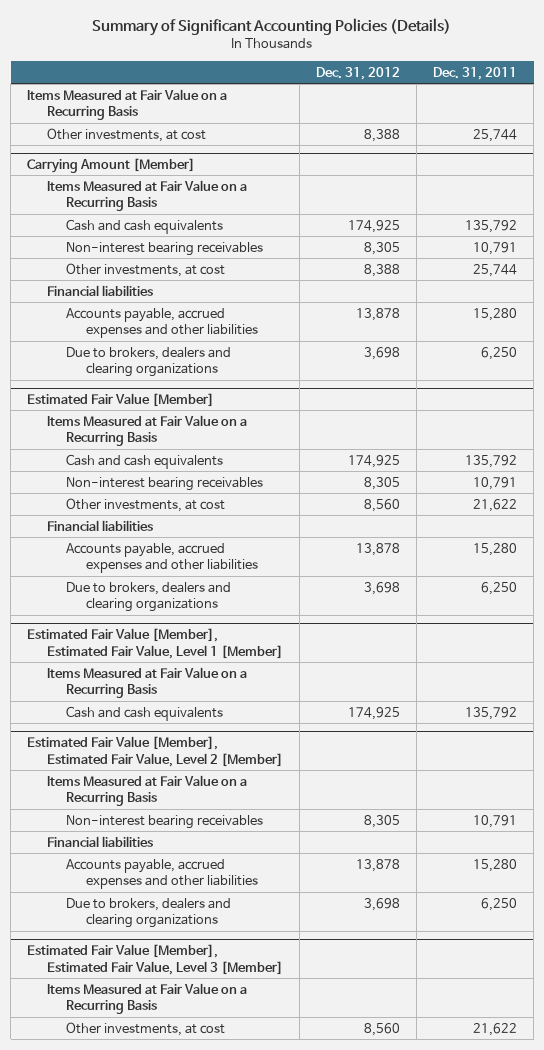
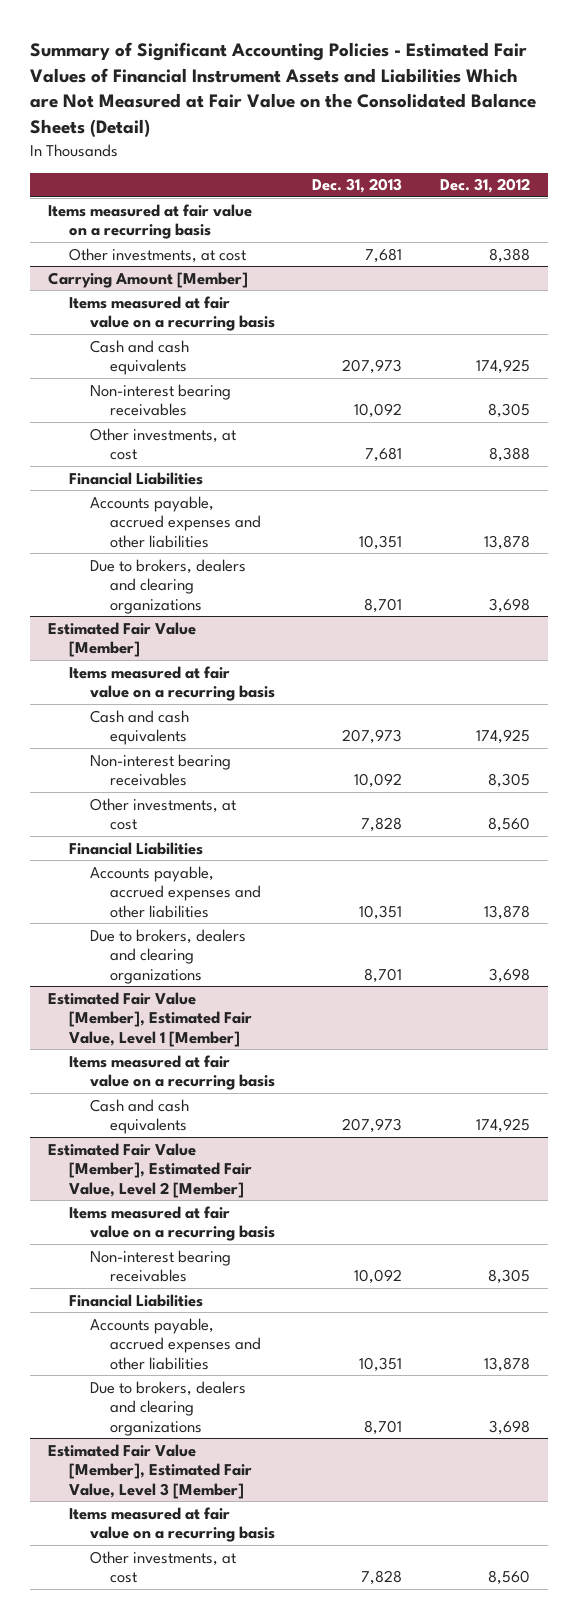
[92,17,452,36] Summary of Significant Accounting Policies (Details) -> [29,41,536,138] Summary of Significant Accounting Policies - Estimated Fair Values of Financial Instrument Assets and Liabilities Which are Not Measured at Fair Value on the Consolidated Balance Sheets (Detail)
[433,67,518,81] Dec. 31, 2011 -> none
none -> [312,178,403,194] Dec. 31, 2013
[27,88,228,121] Items Measured at Fair Value on a Recurring Basis -> [48,203,253,240] Items measured at fair value on a recurring basis
[46,179,247,212] Items Measured at Fair Value on a Recurring Basis -> [68,295,275,332] Items measured at fair value on a recurring basis
[46,284,153,296] Financial liabilities -> [68,471,203,485] Financial Liabilities
[46,414,247,447] Items Measured at Fair Value on a Recurring Basis -> [68,665,275,702] Items measured at fair value on a recurring basis
[46,519,153,531] Financial liabilities -> [68,841,203,855] Financial Liabilities
[46,666,247,699] Items Measured at Fair Value on a Recurring Basis -> [68,1054,275,1091] Items measured at fair value on a recurring basis
[46,774,247,807] Items Measured at Fair Value on a Recurring Basis -> [68,1205,275,1242] Items measured at fair value on a recurring basis
[46,835,153,847] Financial liabilities -> [68,1293,203,1307] Financial Liabilities
[46,982,247,1015] Items Measured at Fair Value on a Recurring Basis -> [68,1506,275,1543] Items measured at fair value on a recurring basis

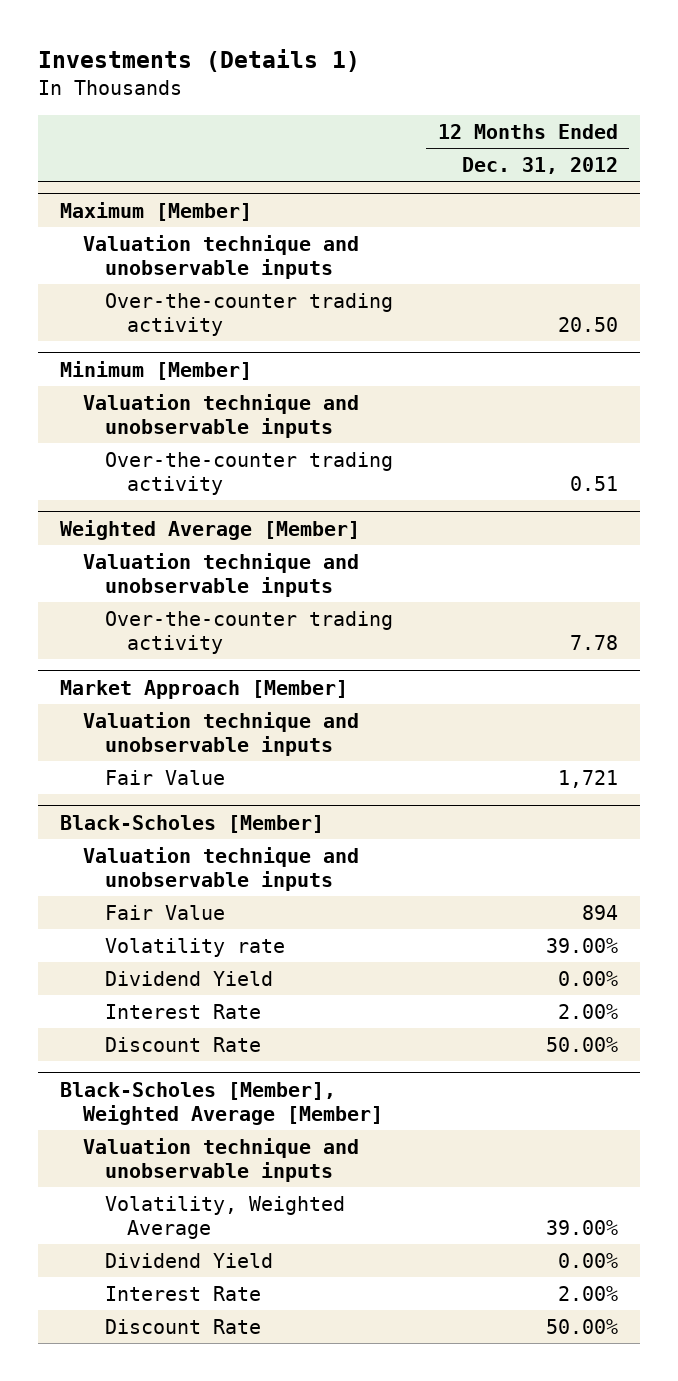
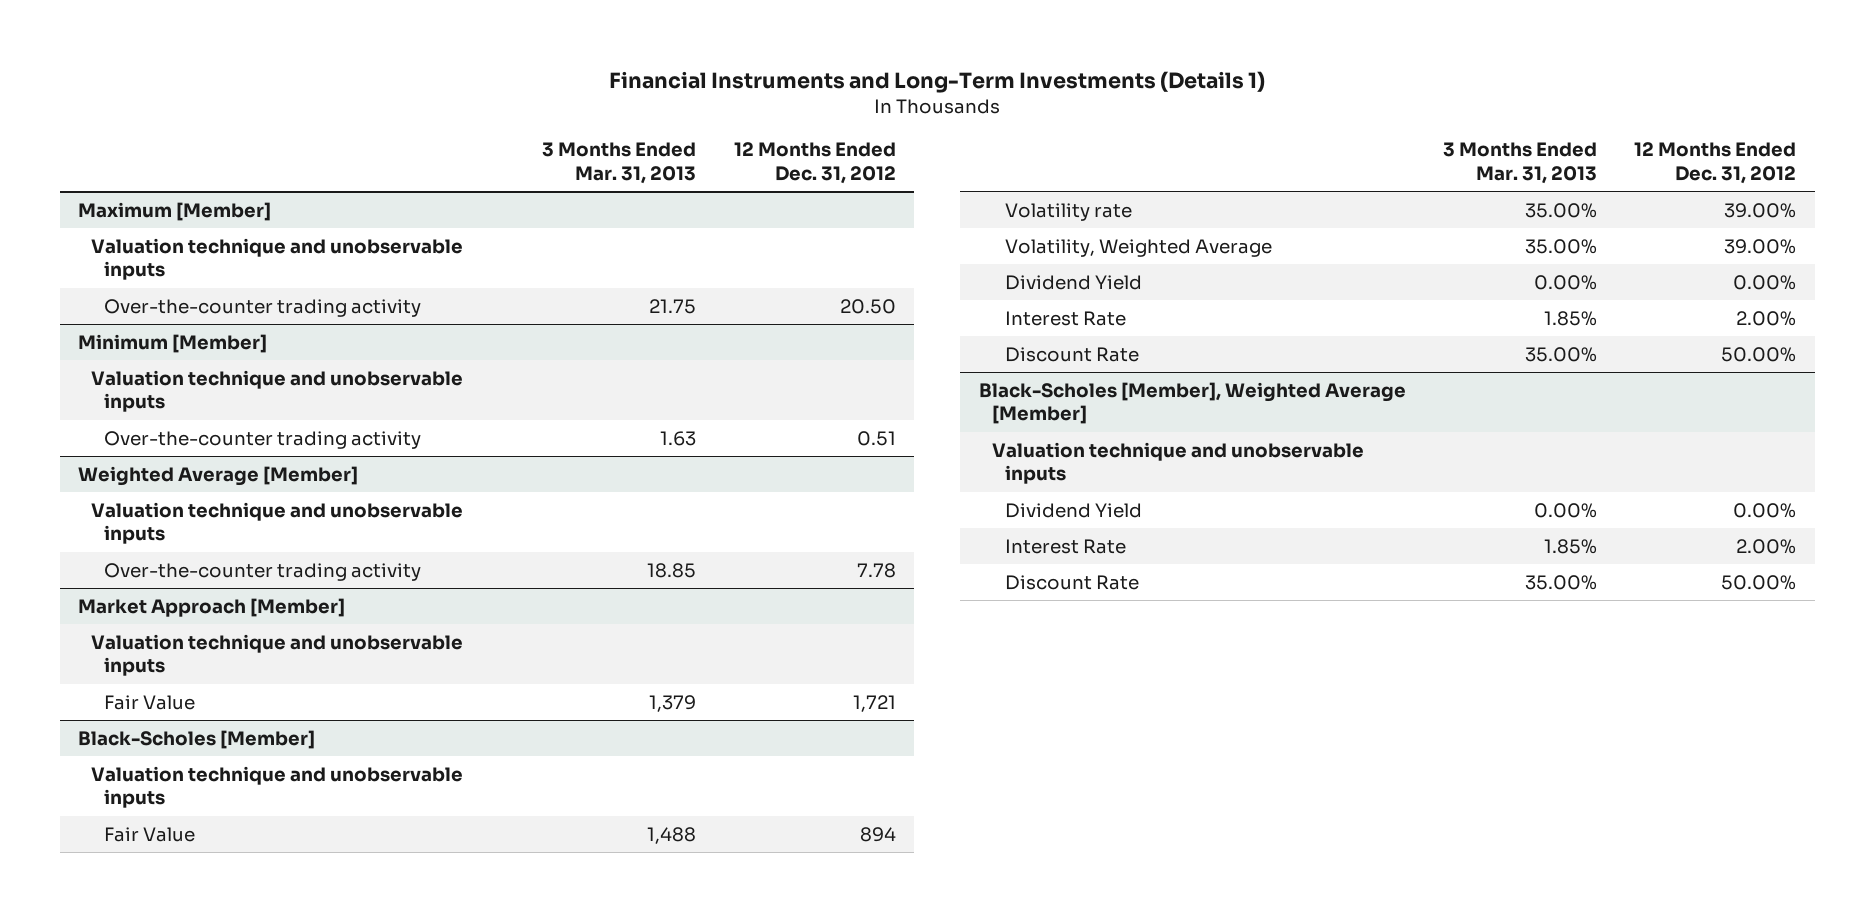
[37,49,360,73] Investments (Details 1) -> [609,71,1266,94] Financial Instruments and Long-Term Investments (Details 1)
none -> [542,142,697,185] 3 Months Ended Mar. 31, 2013
none -> [1005,238,1273,257] Volatility, Weighted Average
[104,1195,345,1239] Volatility, Weighted Average -> none

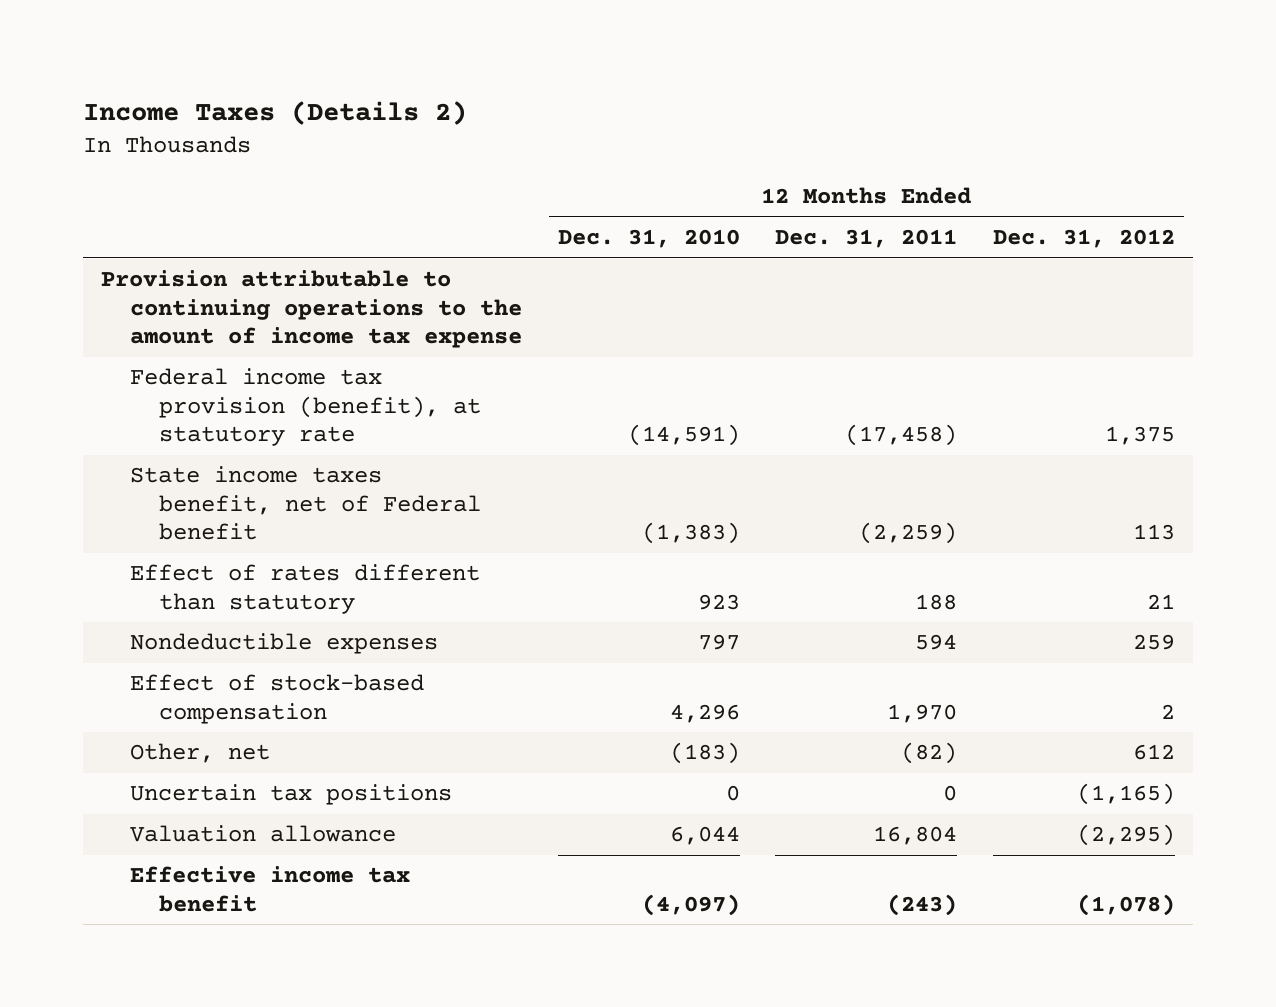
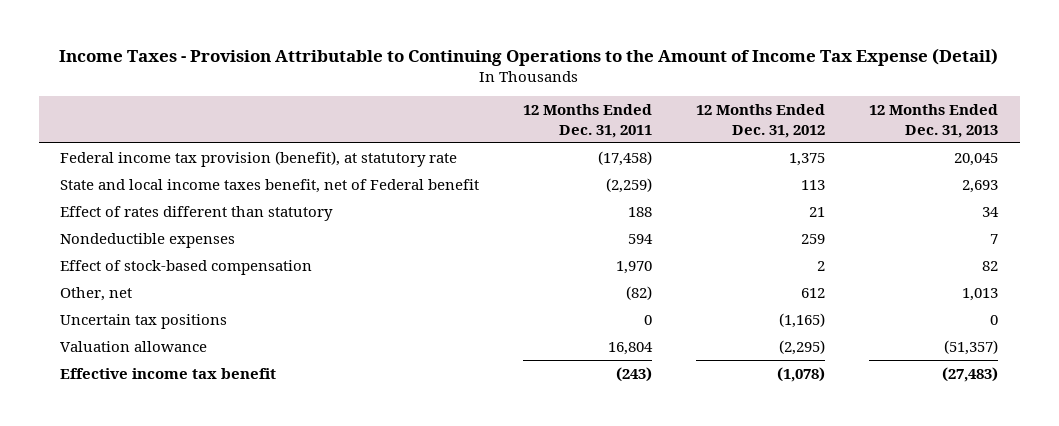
[82,100,467,125] Income Taxes (Details 2) -> [59,47,999,66] Income Taxes - Provision Attributable to Continuing Operations to the Amount of Income Tax Expense (Detail)
[557,229,740,249] Dec. 31, 2010 -> none
none -> [869,104,999,138] 12 Months Ended Dec. 31, 2013
[100,270,522,349] Provision attributable to continuing operations to the amount of income tax expense -> none
[129,466,481,541] State income taxes benefit, net of Federal benefit -> [60,178,480,193] State and local income taxes benefit, net of Federal benefit

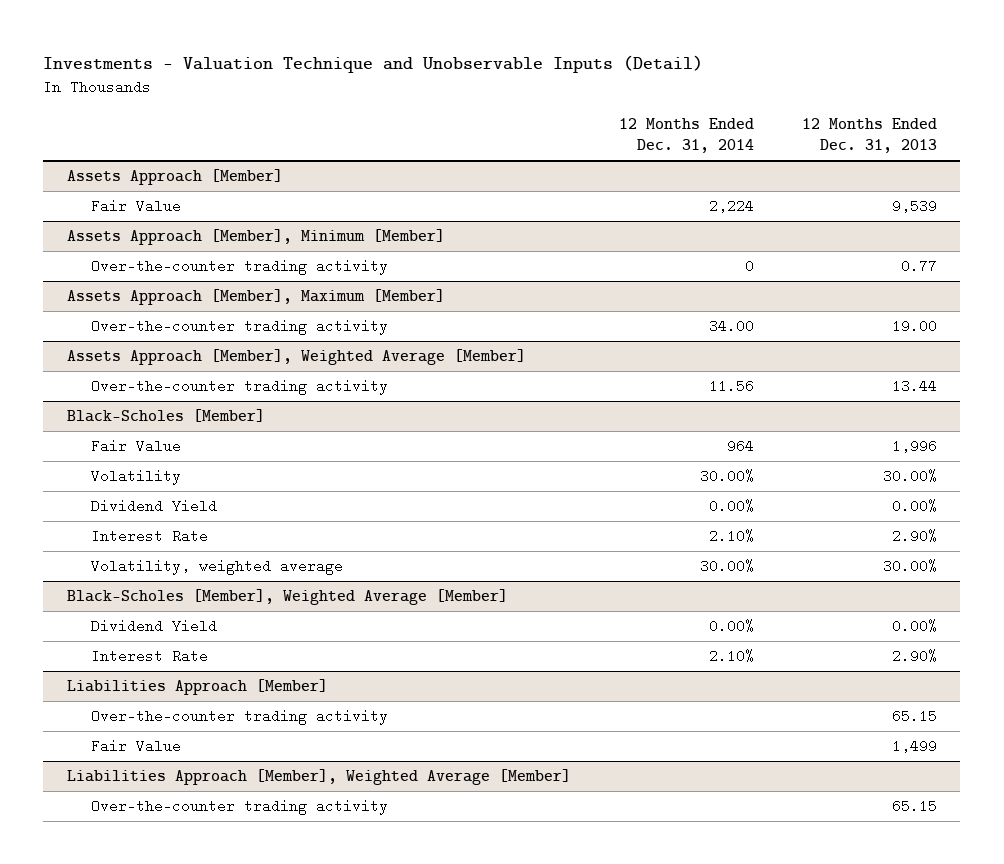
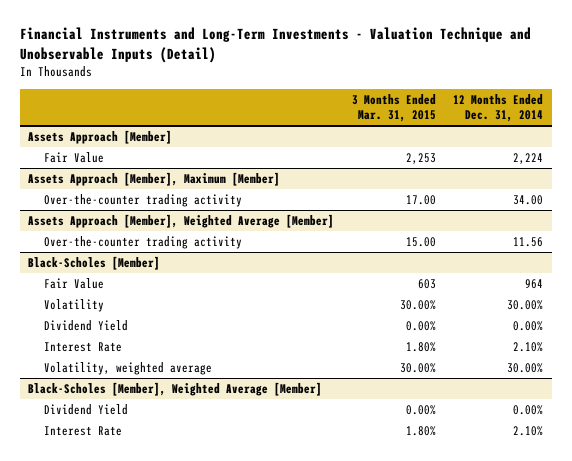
[43,55,704,74] Investments - Valuation Technique and Unobservable Inputs (Detail) -> [19,27,531,63] Financial Instruments and Long-Term Investments - Valuation Technique and Unobservable Inputs (Detail)
[801,117,937,154] 12 Months Ended Dec. 31, 2013 -> none
none -> [351,93,436,122] 3 Months Ended Mar. 31, 2015
[67,229,446,246] Assets Approach [Member], Minimum [Member] -> none
[91,259,389,276] Over-the-counter trading activity -> none
[67,679,329,696] Liabilities Approach [Member] -> none
[91,709,389,726] Over-the-counter trading activity -> none
[91,739,182,754] Fair Value -> none
[67,769,572,786] Liabilities Approach [Member], Weighted Average [Member] -> none
[91,799,389,816] Over-the-counter trading activity -> none

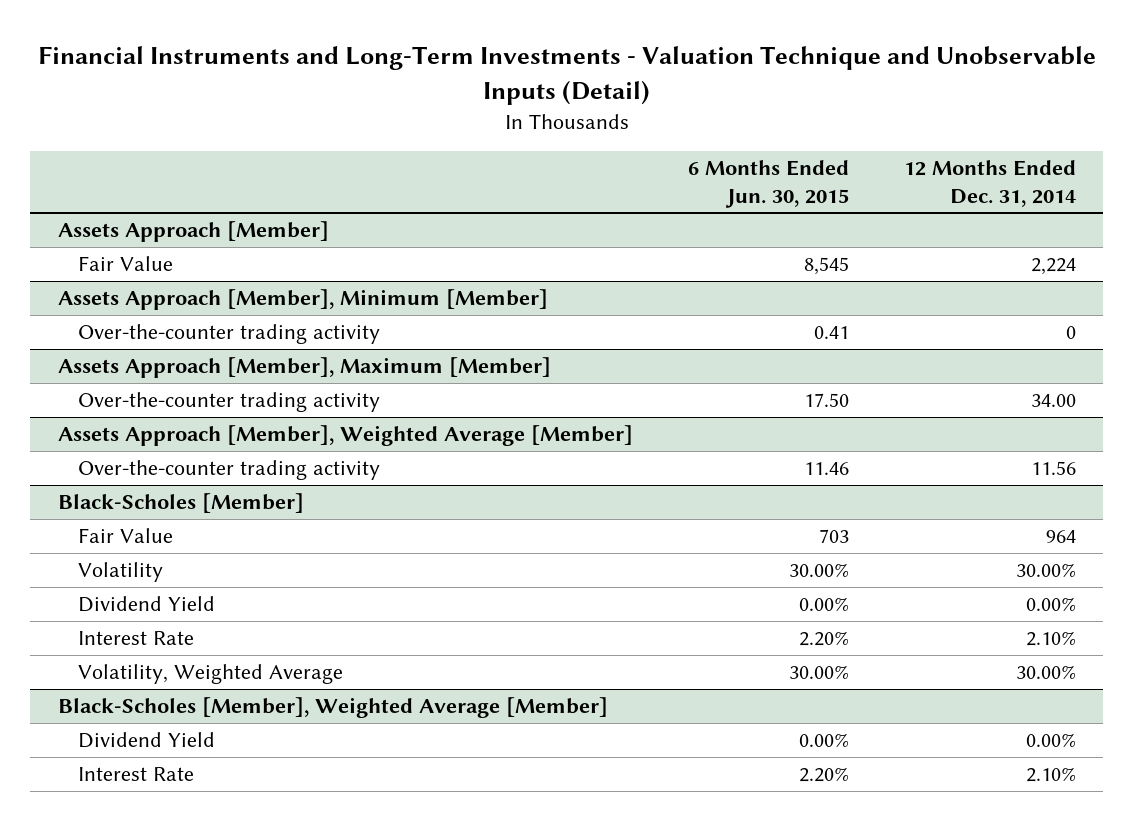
[351,93,436,122] 3 Months Ended Mar. 31, 2015 -> none
none -> [687,160,849,208] 6 Months Ended Jun. 30, 2015
none -> [57,289,548,311] Assets Approach [Member], Minimum [Member]
none -> [78,324,381,345] Over-the-counter trading activity
[43,362,212,376] Volatility, weighted average -> [78,664,344,685] Volatility, Weighted Average

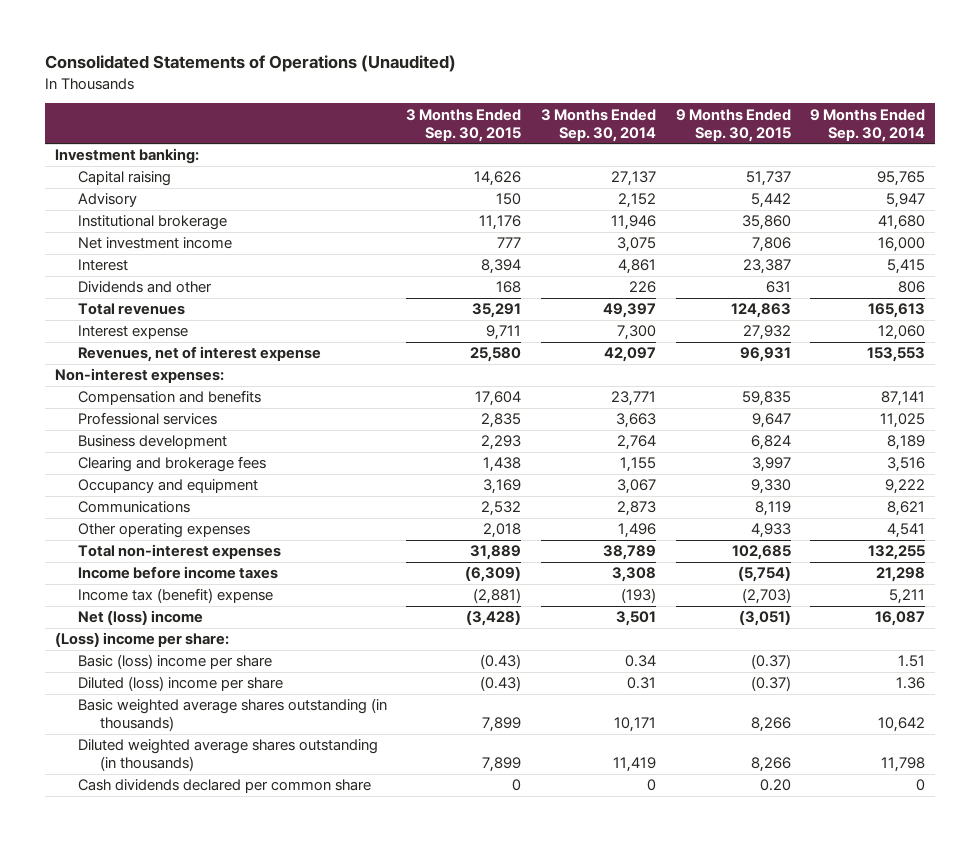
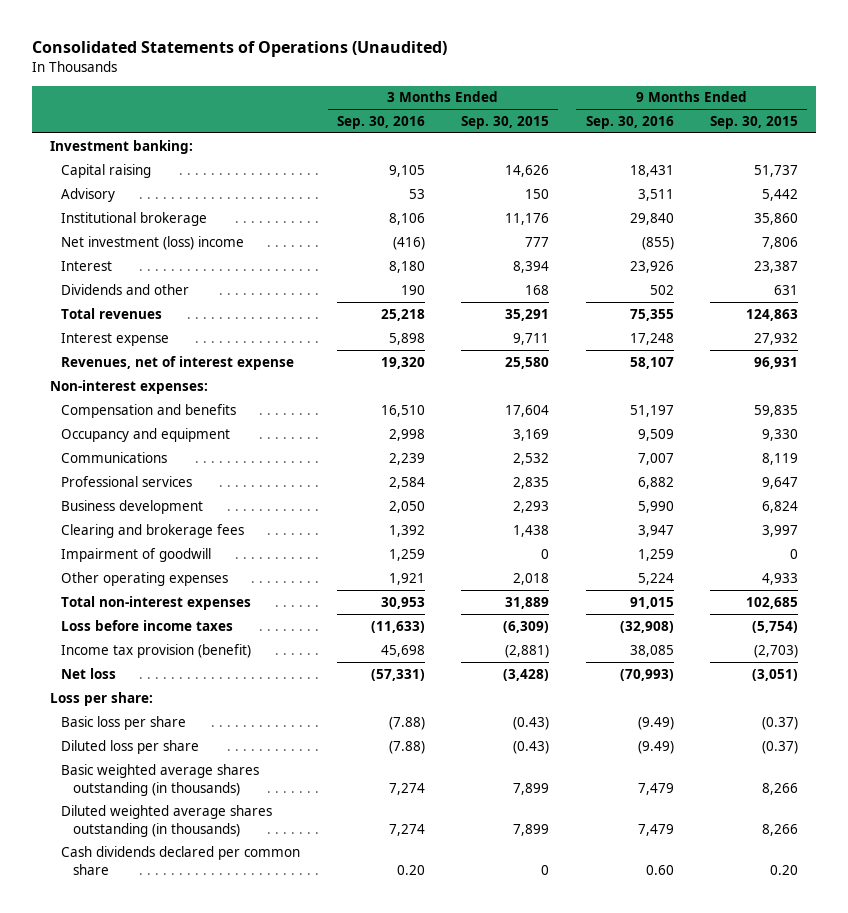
[540,108,656,142] 3 Months Ended Sep. 30, 2014 -> none
[810,108,926,142] 9 Months Ended Sep. 30, 2014 -> none
none -> [336,116,425,130] Sep. 30, 2016
none -> [585,116,674,130] Sep. 30, 2016
[77,237,232,250] Net investment income -> [61,235,245,250] Net investment (loss) income
[77,479,258,494] Occupancy and equipment -> [61,427,231,442] Occupancy and equipment
[77,501,190,514] Communications -> [61,451,168,463] Communications
none -> [61,547,212,562] Impairment of goodwill
[77,566,278,580] Income before income taxes -> [61,619,234,631] Loss before income taxes
[77,588,273,604] Income tax (benefit) expense -> [61,643,252,658] Income tax provision (benefit)
[77,610,203,626] Net (loss) income -> [61,667,117,679] Net loss
[55,632,230,648] (Loss) income per share: -> [50,691,154,706] Loss per share:
[77,654,272,670] Basic (loss) income per share -> [61,715,187,730] Basic loss per share
[77,676,283,692] Diluted (loss) income per share -> [61,739,200,754] Diluted loss per share

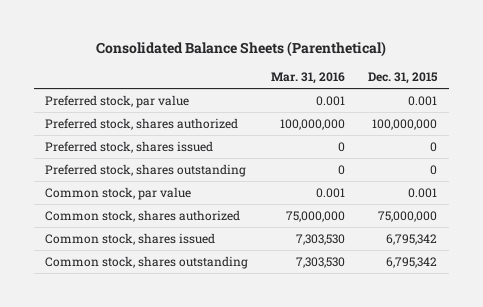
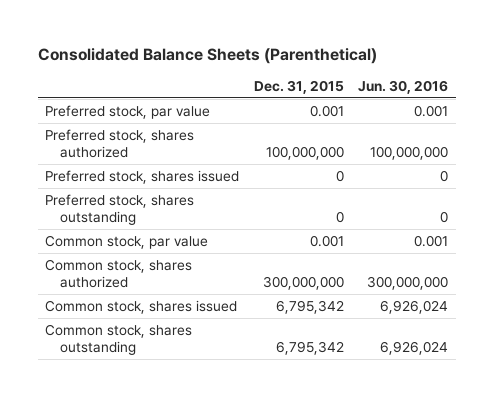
[271,71,346,84] Mar. 31, 2016 -> none
none -> [358,79,449,94] Jun. 30, 2016
[378,211,438,223] 75,000,000 -> [262,276,344,291] 300,000,000

